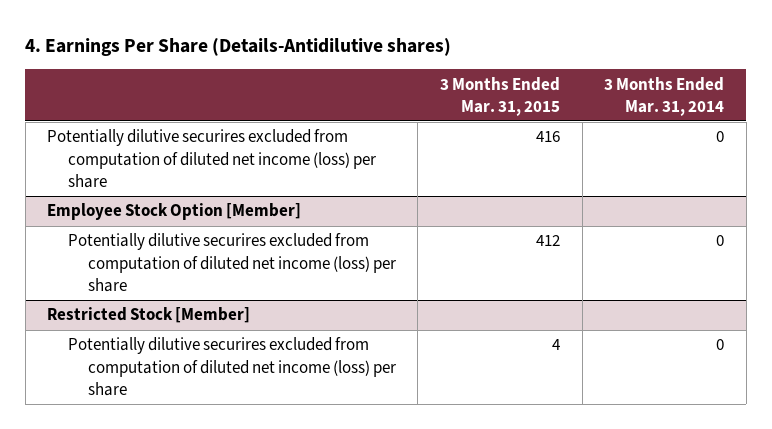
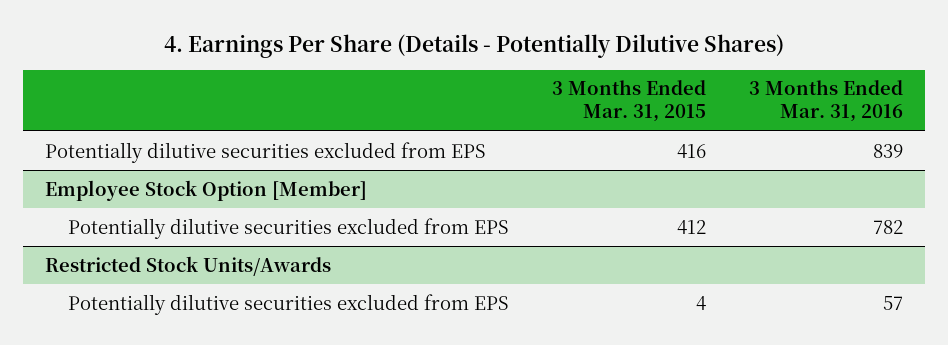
[25,37,452,56] 4. Earnings Per Share (Details-Antidilutive shares) -> [164,33,785,58] 4. Earnings Per Share (Details - Potentially Dilutive Shares)
[604,76,725,116] 3 Months Ended Mar. 31, 2014 -> none
none -> [749,80,904,123] 3 Months Ended Mar. 31, 2016
[47,129,376,188] Potentially dilutive securires excluded from computation of diluted net income (loss) per share -> [44,141,485,163] Potentially dilutive securities excluded from EPS
[47,307,251,324] Restricted Stock [Member] -> none
[67,233,396,292] Potentially dilutive securires excluded from computation of diluted net income (loss) per share -> [67,217,508,239] Potentially dilutive securities excluded from EPS
none -> [44,255,331,276] Restricted Stock Units/Awards
[67,337,396,396] Potentially dilutive securires excluded from computation of diluted net income (loss) per share -> [67,293,508,315] Potentially dilutive securities excluded from EPS

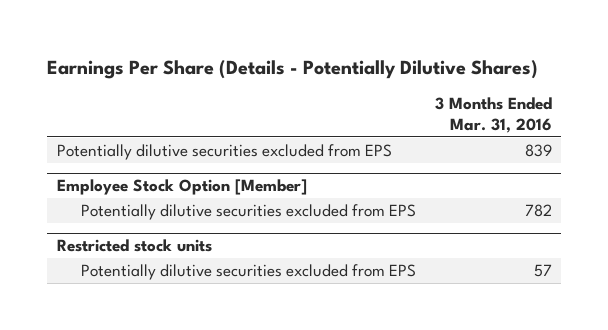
[164,33,785,58] 4. Earnings Per Share (Details - Potentially Dilutive Shares) -> [47,60,539,80] Earnings Per Share (Details - Potentially Dilutive Shares)
[551,80,706,123] 3 Months Ended Mar. 31, 2015 -> none
[44,255,331,276] Restricted Stock Units/Awards -> [56,239,212,253] Restricted stock units

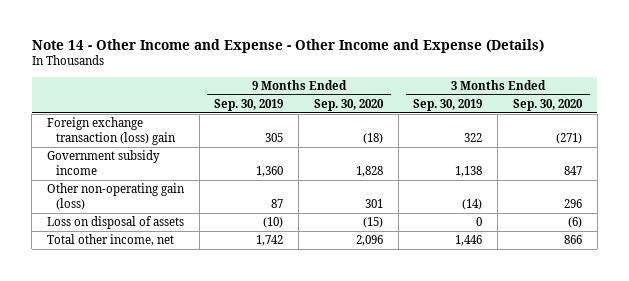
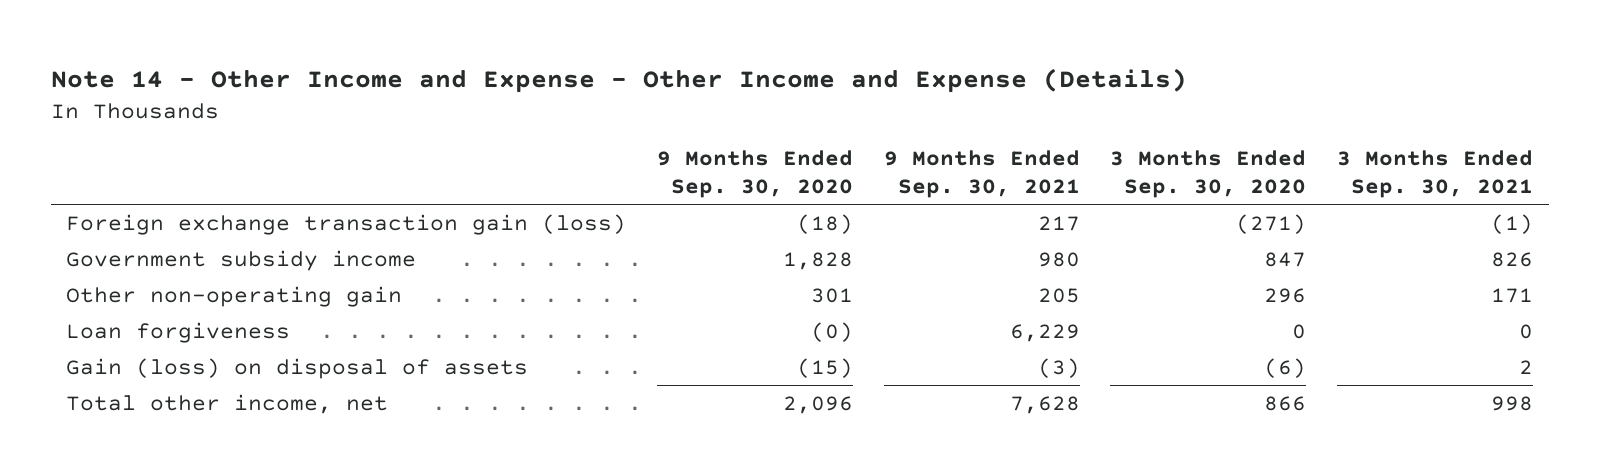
[214,99,284,112] Sep. 30, 2019 -> none
[413,99,483,112] Sep. 30, 2019 -> none
none -> [883,150,1080,199] 9 Months Ended Sep. 30, 2021
none -> [1337,150,1534,199] 3 Months Ended Sep. 30, 2021
[46,117,176,146] Foreign exchange transaction (loss) gain -> [66,213,627,235] Foreign exchange transaction gain (loss)
[46,183,185,211] Other non-operating gain (loss) -> [66,285,403,307] Other non-operating gain
none -> [66,321,291,343] Loan forgiveness
[46,216,184,230] Loss on disposal of assets -> [66,357,529,379] Gain (loss) on disposal of assets

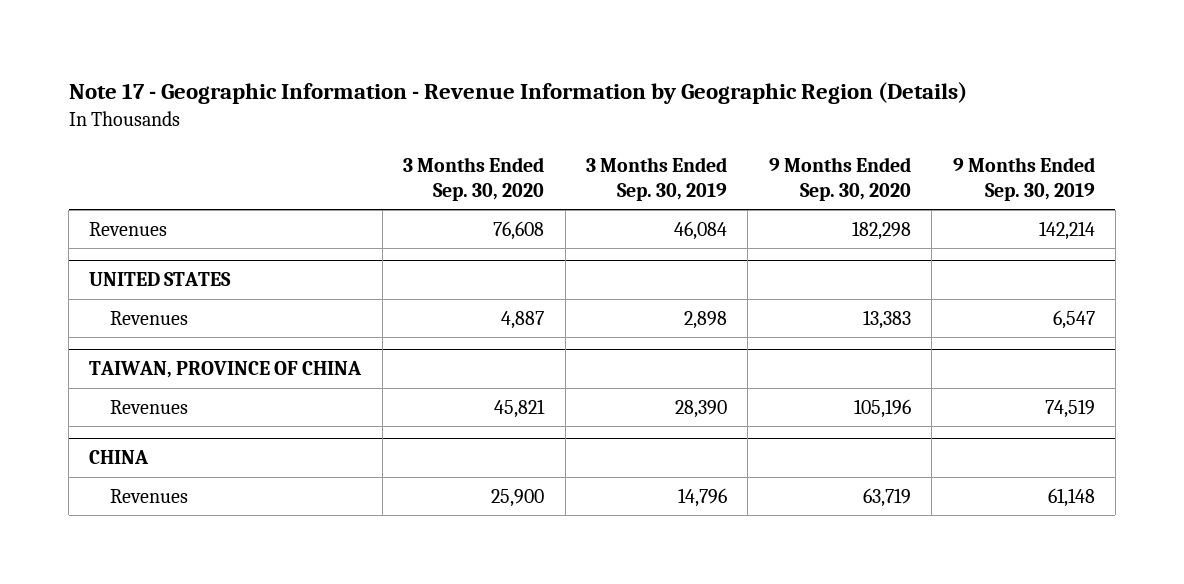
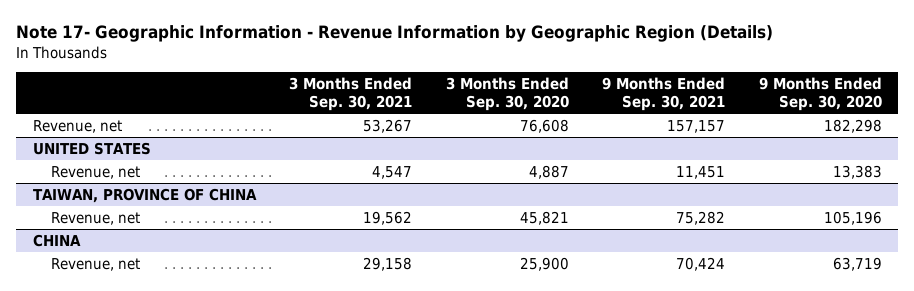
[68,82,967,105] Note 17 - Geographic Information - Revenue Information by Geographic Region (Details) -> [15,25,773,43] Note 17- Geographic Information - Revenue Information by Geographic Region (Details)
[586,157,728,201] 3 Months Ended Sep. 30, 2019 -> none
[952,157,1095,201] 9 Months Ended Sep. 30, 2019 -> none
none -> [289,77,413,111] 3 Months Ended Sep. 30, 2021
none -> [602,77,726,111] 9 Months Ended Sep. 30, 2021
[89,221,168,236] Revenues -> [32,119,122,133] Revenue, net
[109,310,188,325] Revenues -> [50,165,140,179] Revenue, net
[109,399,188,414] Revenues -> [50,211,140,225] Revenue, net
[109,488,188,503] Revenues -> [50,257,140,271] Revenue, net

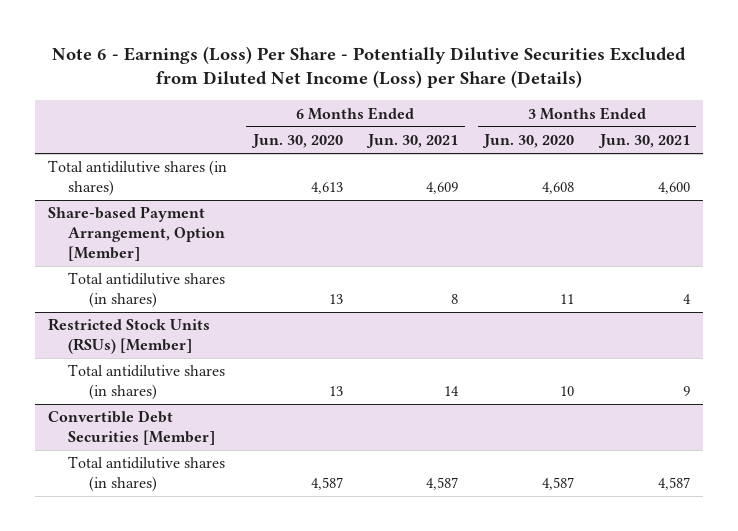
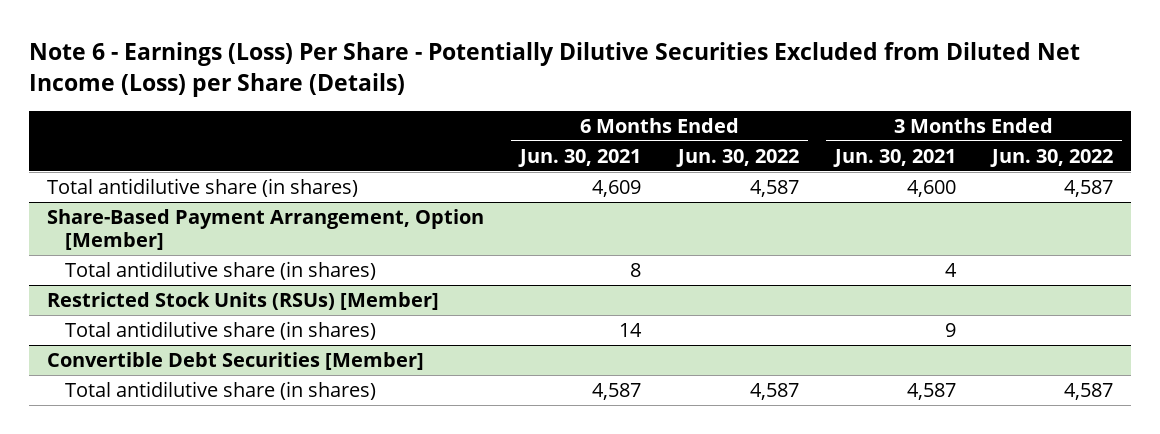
[250,134,343,149] Jun. 30, 2020 -> none
[482,134,575,149] Jun. 30, 2020 -> none
none -> [675,148,799,167] Jun. 30, 2022
none -> [990,148,1114,167] Jun. 30, 2022
[47,160,227,197] Total antidilutive shares (in shares) -> [47,177,359,197] Total antidilutive share (in shares)
[47,206,226,262] Share-based Payment Arrangement, Option [Member] -> [47,208,485,251] Share-Based Payment Arrangement, Option [Member]
[68,272,226,309] Total antidilutive shares (in shares) -> [64,260,376,280] Total antidilutive share (in shares)
[68,364,226,401] Total antidilutive shares (in shares) -> [64,320,376,340] Total antidilutive share (in shares)
[68,456,226,493] Total antidilutive shares (in shares) -> [64,380,376,400] Total antidilutive share (in shares)

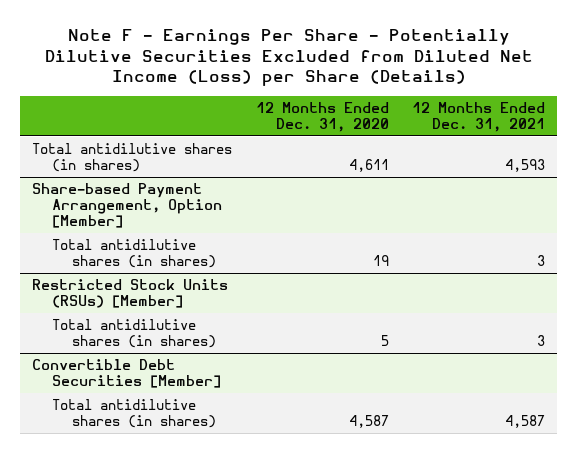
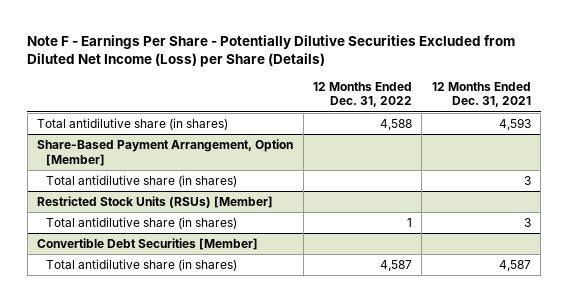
[255,102,389,133] 12 Months Ended Dec. 31, 2020 -> none
none -> [313,81,413,108] 12 Months Ended Dec. 31, 2022
[31,143,232,173] Total antidilutive shares (in shares) -> [37,117,229,130] Total antidilutive share (in shares)
[31,183,222,229] Share-based Payment Arrangement, Option [Member] -> [37,138,294,166] Share-Based Payment Arrangement, Option [Member]
[51,239,216,269] Total antidilutive shares (in shares) -> [45,174,237,187] Total antidilutive share (in shares)
[51,319,216,349] Total antidilutive shares (in shares) -> [45,216,237,229] Total antidilutive share (in shares)
[51,399,216,429] Total antidilutive shares (in shares) -> [45,258,237,271] Total antidilutive share (in shares)

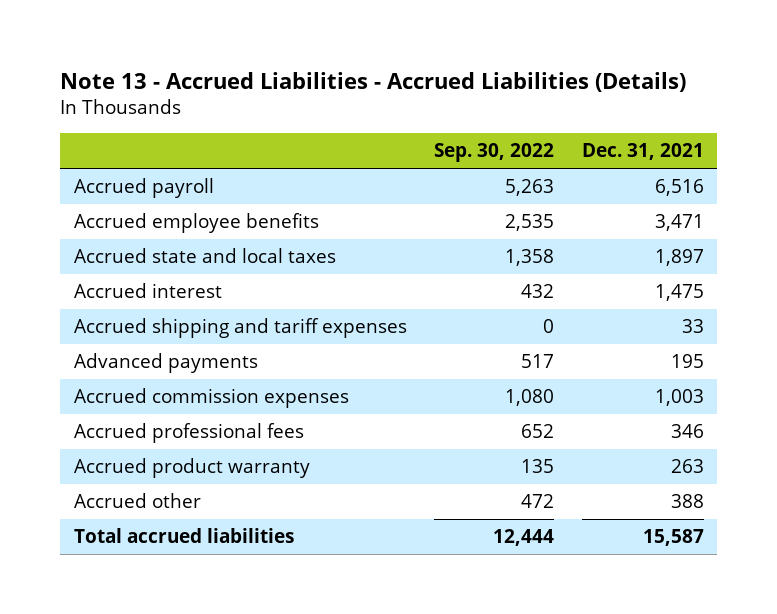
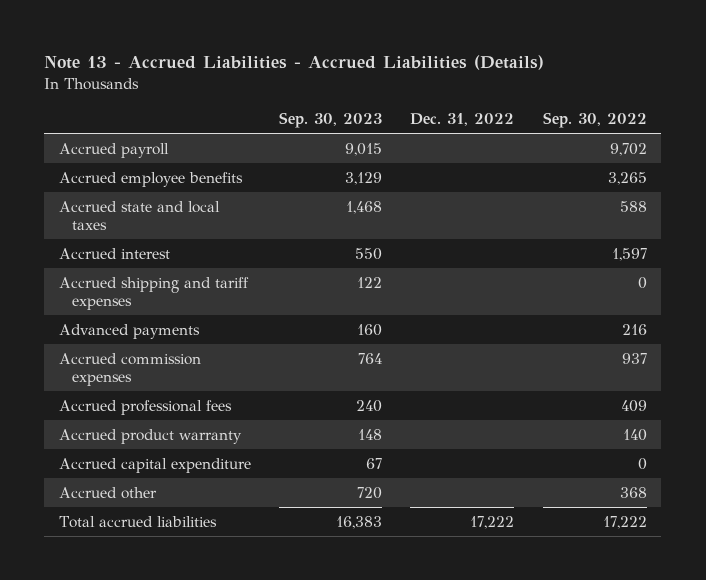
[581,143,704,161] Dec. 31, 2021 -> none
none -> [279,111,383,128] Sep. 30, 2023
none -> [410,112,515,126] Dec. 31, 2022
[505,179,555,197] 5,263 -> [609,143,647,157] 9,702
[505,214,555,232] 2,535 -> [607,172,647,186] 3,265
[505,249,555,267] 1,358 -> [619,201,647,213] 588
[521,284,555,299] 432 -> [611,248,647,262] 1,597
[521,354,555,369] 517 -> [621,324,647,336] 216
[505,389,555,407] 1,080 -> [621,353,647,365] 937
[521,424,555,439] 652 -> [620,400,647,413] 409
[521,459,555,474] 135 -> [622,429,647,442] 140
none -> [58,458,251,474] Accrued capital expenditure
[521,494,555,509] 472 -> [619,487,647,499] 368
[493,529,555,547] 12,444 -> [602,516,647,530] 17,222

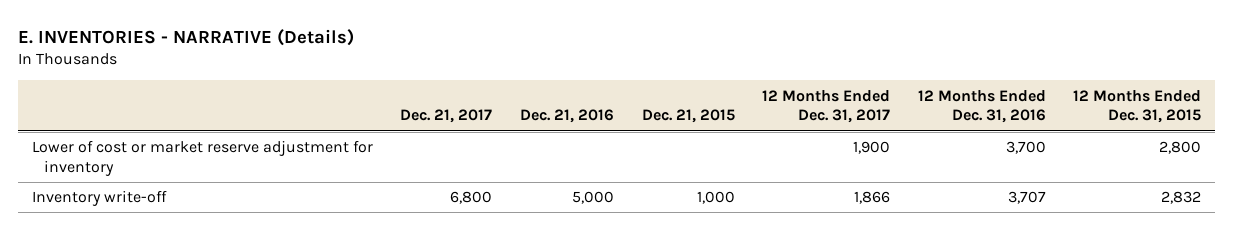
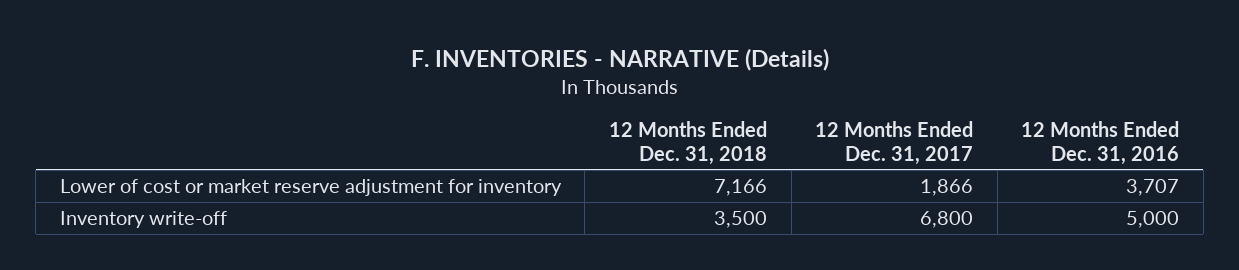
[18,28,355,46] E. INVENTORIES - NARRATIVE (Details) -> [410,47,829,71] F. INVENTORIES - NARRATIVE (Details)
[400,109,493,124] Dec. 21, 2017 -> none
[520,109,615,124] Dec. 21, 2016 -> none
[641,109,735,124] Dec. 21, 2015 -> none
[1073,89,1202,124] 12 Months Ended Dec. 31, 2015 -> none
none -> [609,121,768,165] 12 Months Ended Dec. 31, 2018
[853,141,891,155] 1,900 -> [920,179,974,197] 1,866
[1005,141,1046,155] 3,700 -> [1126,179,1180,197] 3,707
[854,191,891,205] 1,866 -> [920,211,974,229] 6,800
[1007,191,1046,205] 3,707 -> [1126,211,1180,229] 5,000

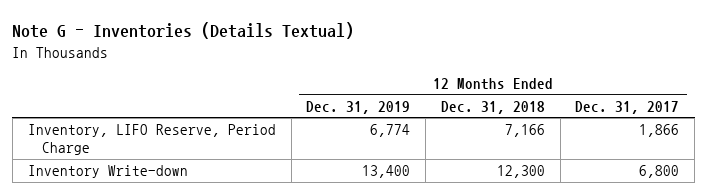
[410,47,829,71] F. INVENTORIES - NARRATIVE (Details) -> [12,22,355,40] Note G - Inventories (Details Textual)
[1021,121,1180,165] 12 Months Ended Dec. 31, 2016 -> none
none -> [306,100,411,114] Dec. 31, 2019
[59,179,562,197] Lower of cost or market reserve adjustment for inventory -> [27,124,276,156] Inventory, LIFO Reserve, Period Charge
[59,211,227,229] Inventory write-off -> [27,165,188,179] Inventory Write-down
[714,211,768,229] 3,500 -> [496,165,545,179] 12,300

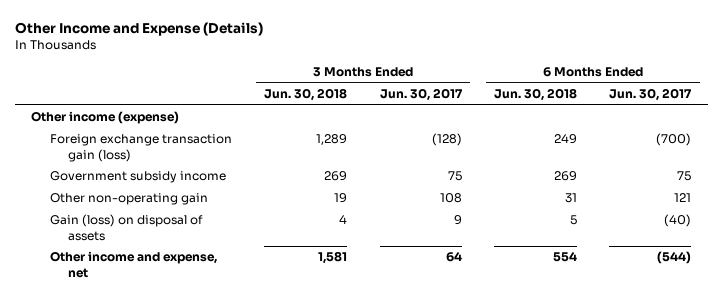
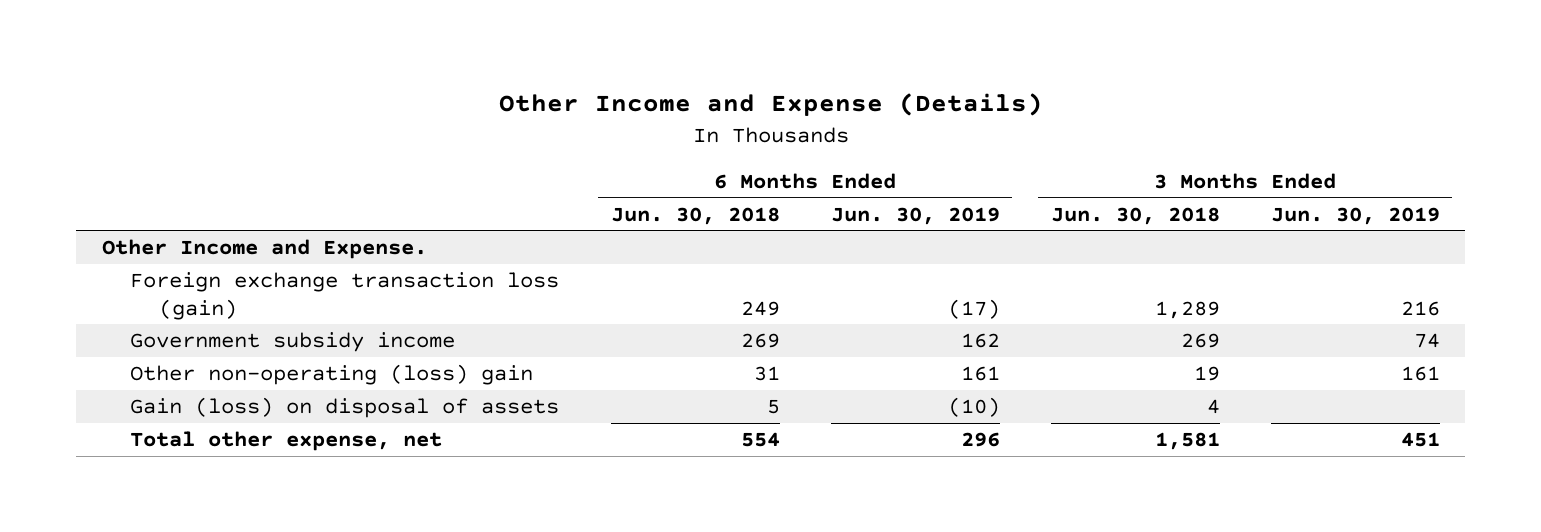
[379,88,463,102] Jun. 30, 2017 -> none
[609,88,693,102] Jun. 30, 2017 -> none
none -> [830,206,1000,225] Jun. 30, 2019
none -> [1270,206,1440,225] Jun. 30, 2019
[30,111,179,125] Other income (expense) -> [101,239,427,260] Other Income and Expense.
[49,134,232,162] Foreign exchange transaction gain (loss) -> [130,272,560,320] Foreign exchange transaction loss (gain)
[49,193,208,206] Other non-operating gain -> [130,364,534,386] Other non-operating (loss) gain
[49,251,217,278] Other income and expense, net -> [130,431,443,452] Total other expense, net

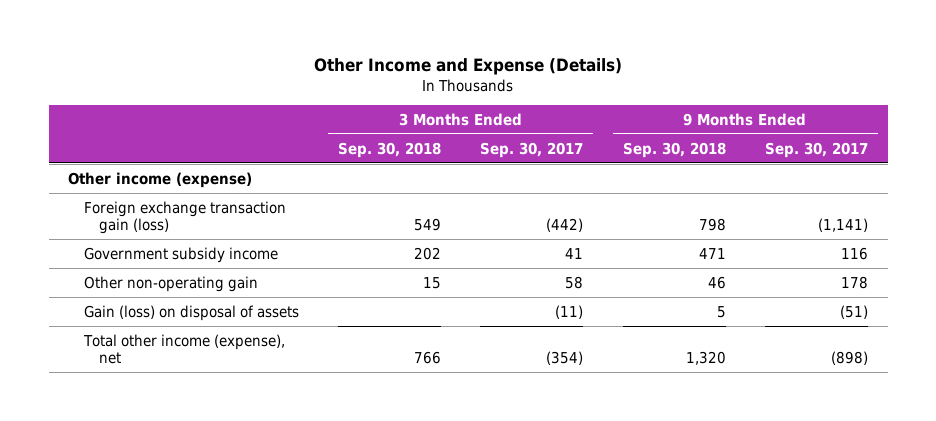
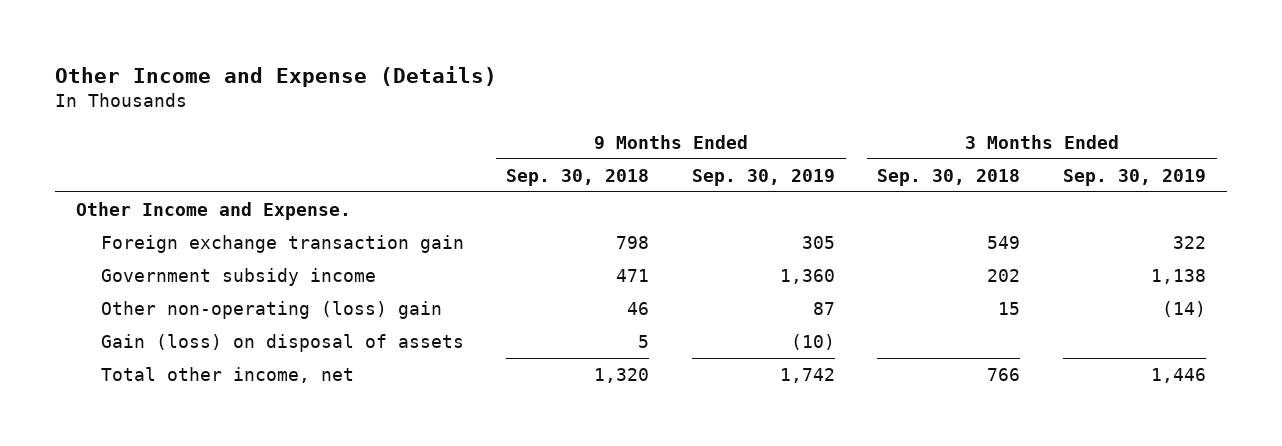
[480,141,584,158] Sep. 30, 2017 -> none
[764,141,868,158] Sep. 30, 2017 -> none
none -> [691,168,835,186] Sep. 30, 2019
none -> [1063,168,1207,186] Sep. 30, 2019
[68,171,253,188] Other income (expense) -> [76,202,352,221] Other Income and Expense.
[83,200,286,235] Foreign exchange transaction gain (loss) -> [100,235,464,254] Foreign exchange transaction gain
[83,275,258,292] Other non-operating gain -> [100,301,442,320] Other non-operating (loss) gain
[82,333,285,365] Total other income (expense), net -> [100,367,354,384] Total other income, net

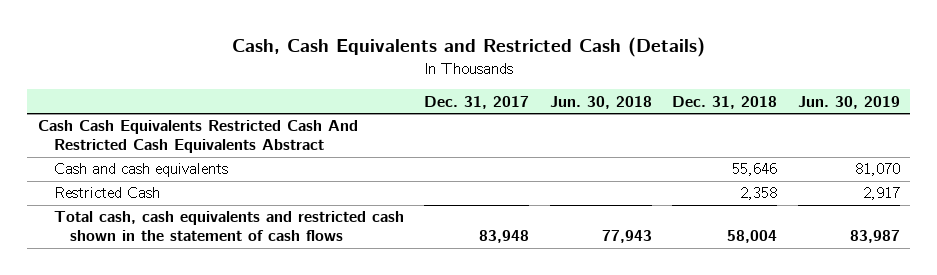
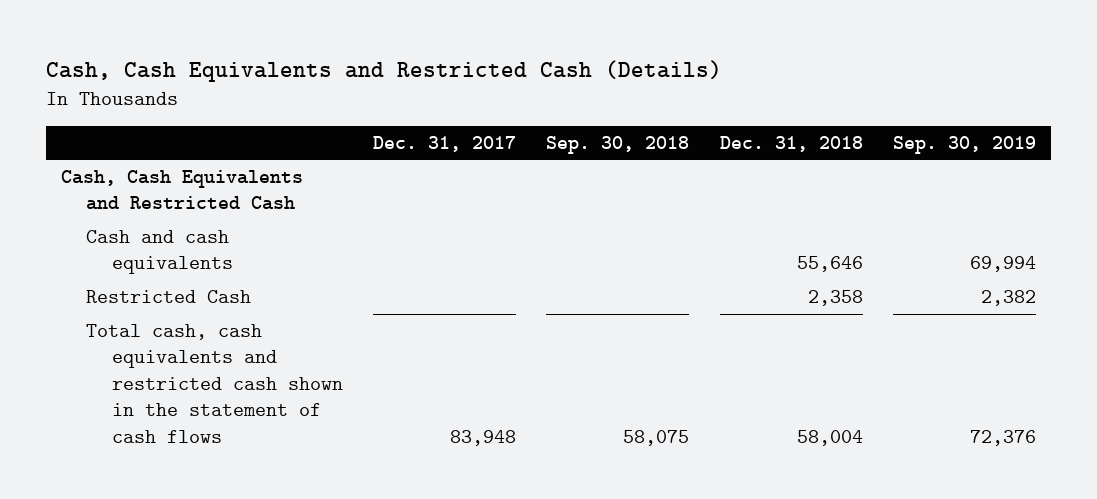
[549,95,652,109] Jun. 30, 2018 -> none
[797,95,900,109] Jun. 30, 2019 -> none
none -> [546,135,690,154] Sep. 30, 2018
none -> [892,135,1036,154] Sep. 30, 2019
[37,120,358,154] Cash Cash Equivalents Restricted Cash And Restricted Cash Equivalents Abstract -> [60,170,303,211] Cash, Cash Equivalents and Restricted Cash

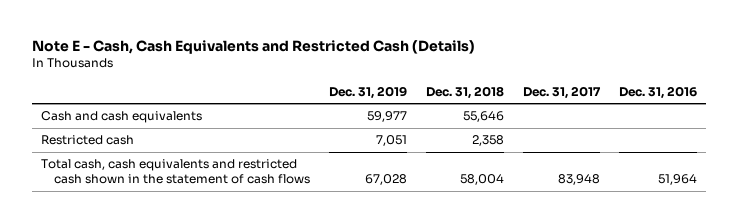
[45,60,722,83] Cash, Cash Equivalents and Restricted Cash (Details) -> [31,39,475,54] Note E - Cash, Cash Equivalents and Restricted Cash (Details)
[546,135,690,154] Sep. 30, 2018 -> none
[892,135,1036,154] Sep. 30, 2019 -> none
none -> [328,85,407,99] Dec. 31, 2019
none -> [618,85,697,99] Dec. 31, 2016
[60,170,303,211] Cash, Cash Equivalents and Restricted Cash -> none
[86,290,252,304] Restricted Cash -> [41,135,135,146] Restricted cash

